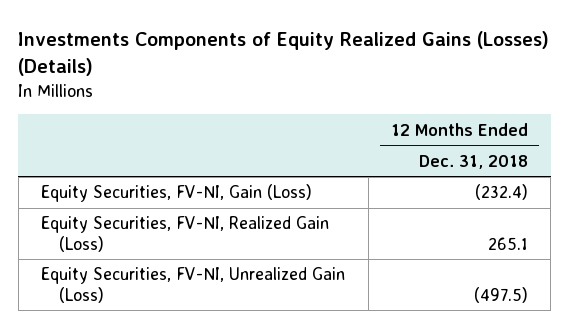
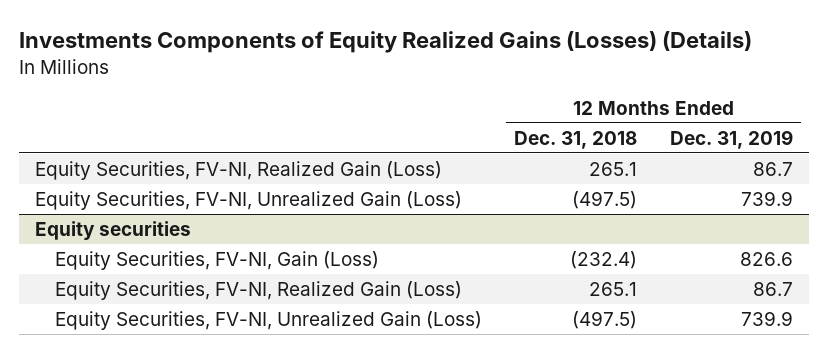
none -> [669,129,793,149] Dec. 31, 2019
none -> [35,160,443,180] Equity Securities, FV-NI, Realized Gain (Loss)
none -> [35,190,463,210] Equity Securities, FV-NI, Unrealized Gain (Loss)
none -> [35,220,192,240] Equity securities

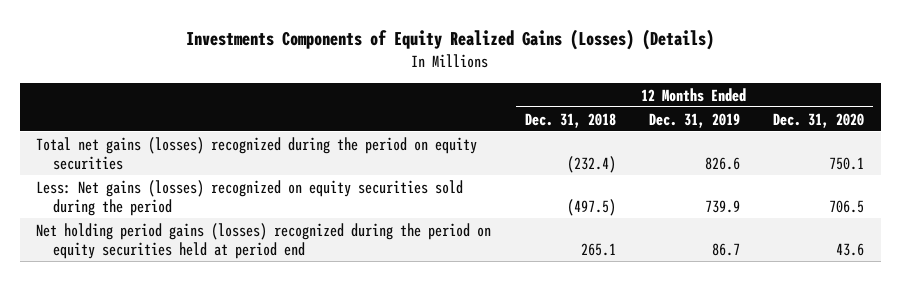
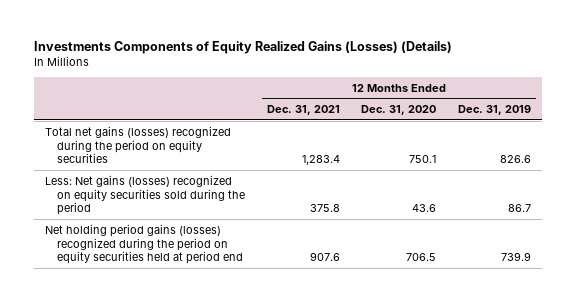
[524,112,616,128] Dec. 31, 2018 -> none
none -> [266,105,340,116] Dec. 31, 2021
[704,199,740,213] 739.9 -> [508,204,532,213] 86.7
[829,199,865,213] 706.5 -> [412,204,437,213] 43.6
[711,242,740,256] 86.7 -> [501,252,532,262] 739.9
[836,242,865,256] 43.6 -> [406,253,437,262] 706.5

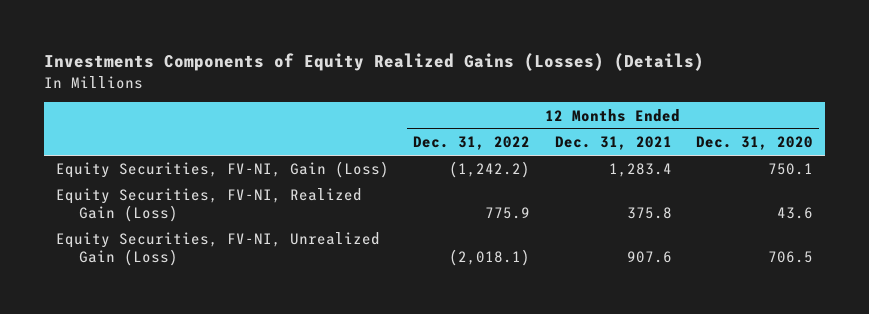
[458,105,532,116] Dec. 31, 2019 -> none
none -> [413,136,531,151] Dec. 31, 2022
[44,125,231,164] Total net gains (losses) recognized during the period on equity securities -> [56,161,390,179] Equity Securities, FV-NI, Gain (Loss)
[44,174,246,216] Less: Net gains (losses) recognized on equity securities sold during the period -> [56,188,363,222] Equity Securities, FV-NI, Realized Gain (Loss)
[44,223,244,265] Net holding period gains (losses) recognized during the period on equity securities held at period end -> [56,232,381,266] Equity Securities, FV-NI, Unrealized Gain (Loss)

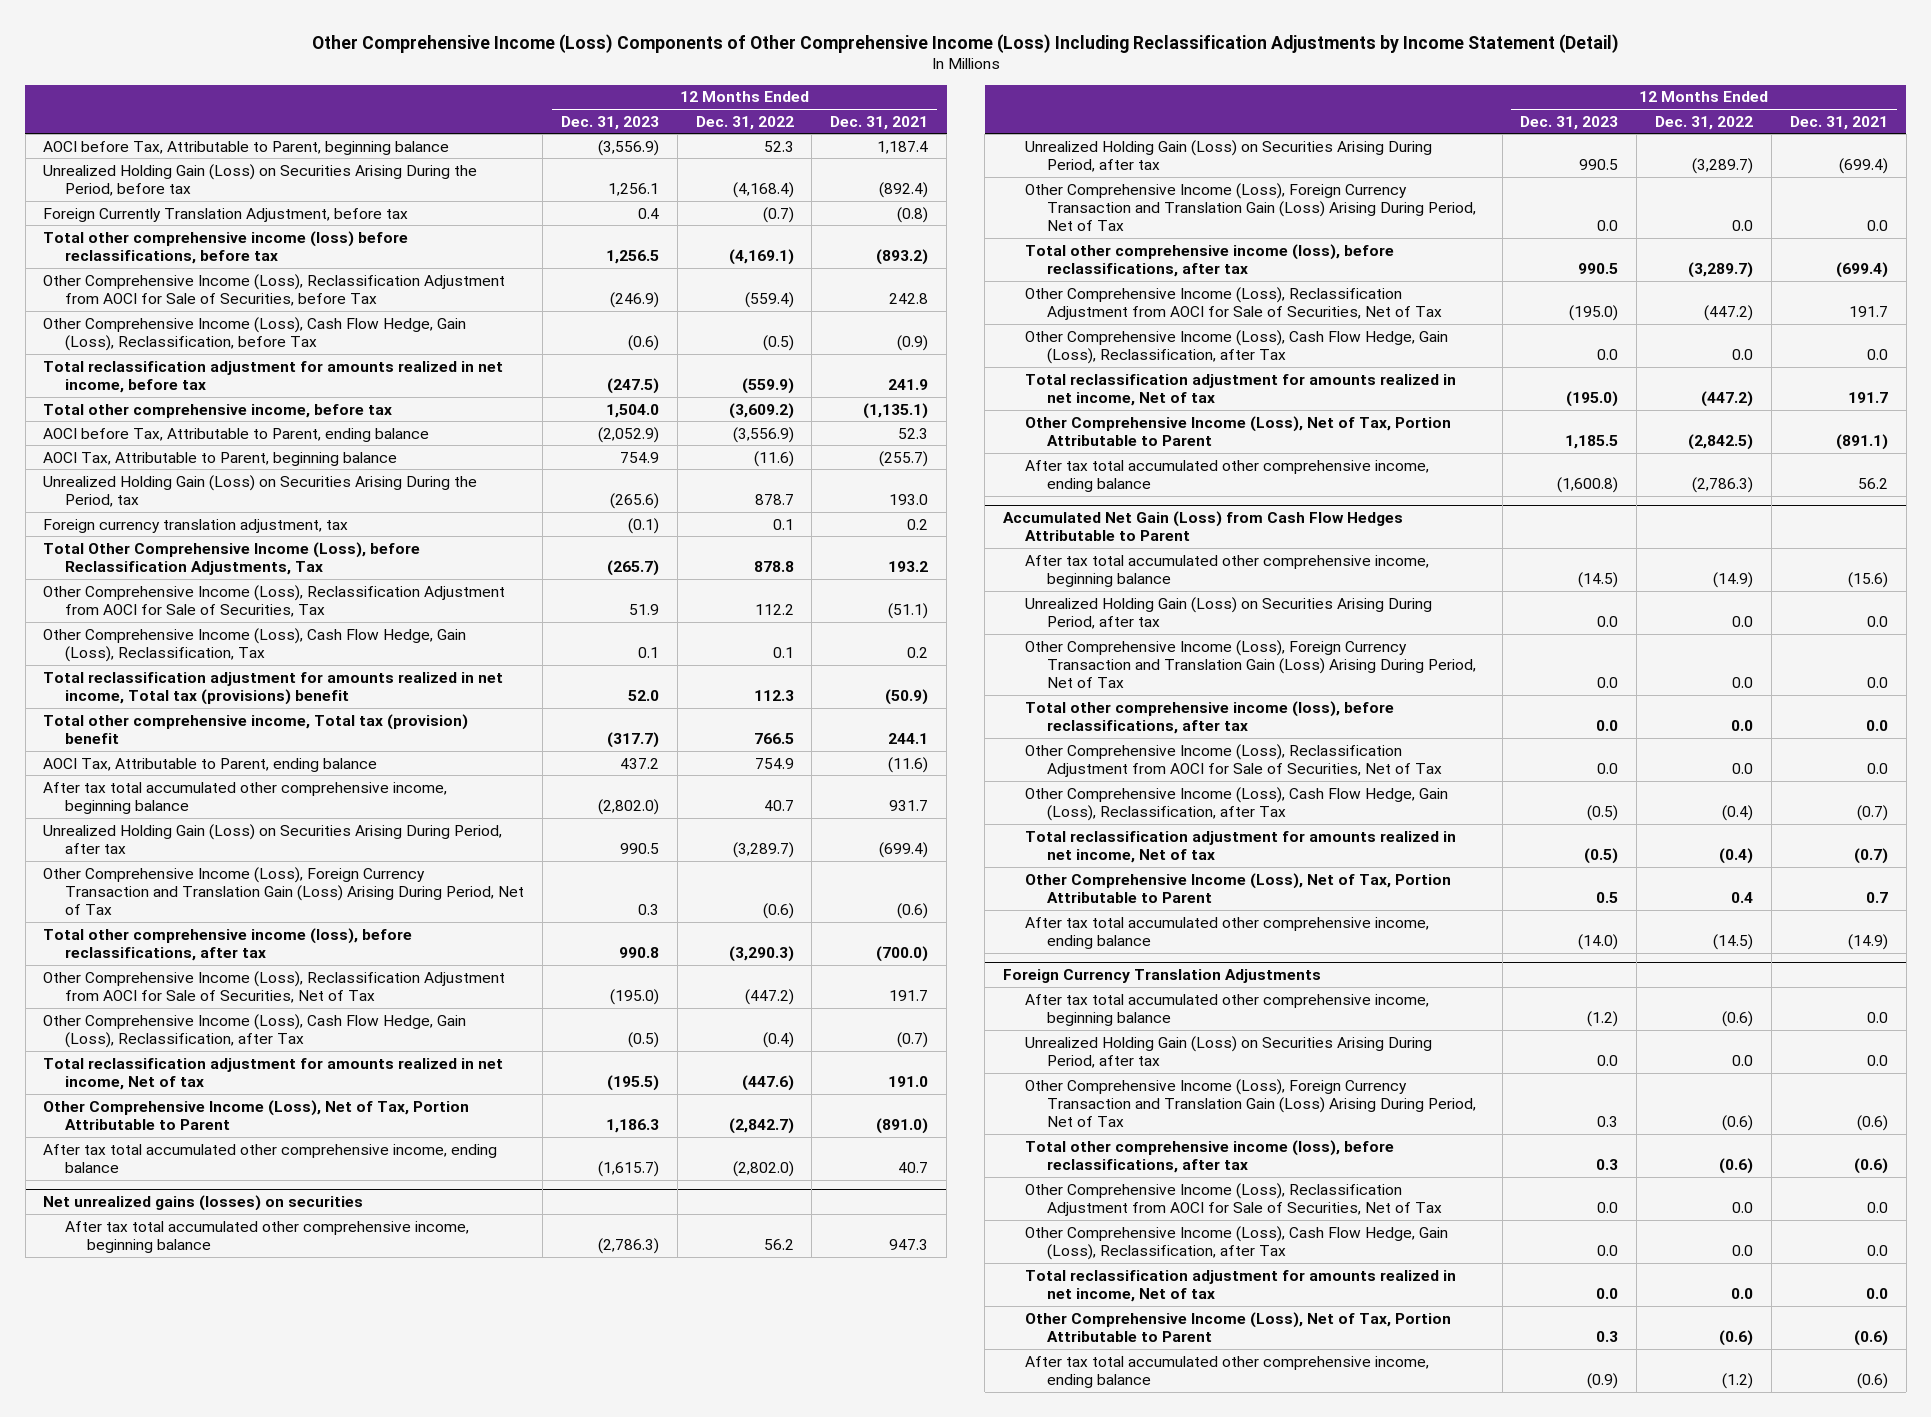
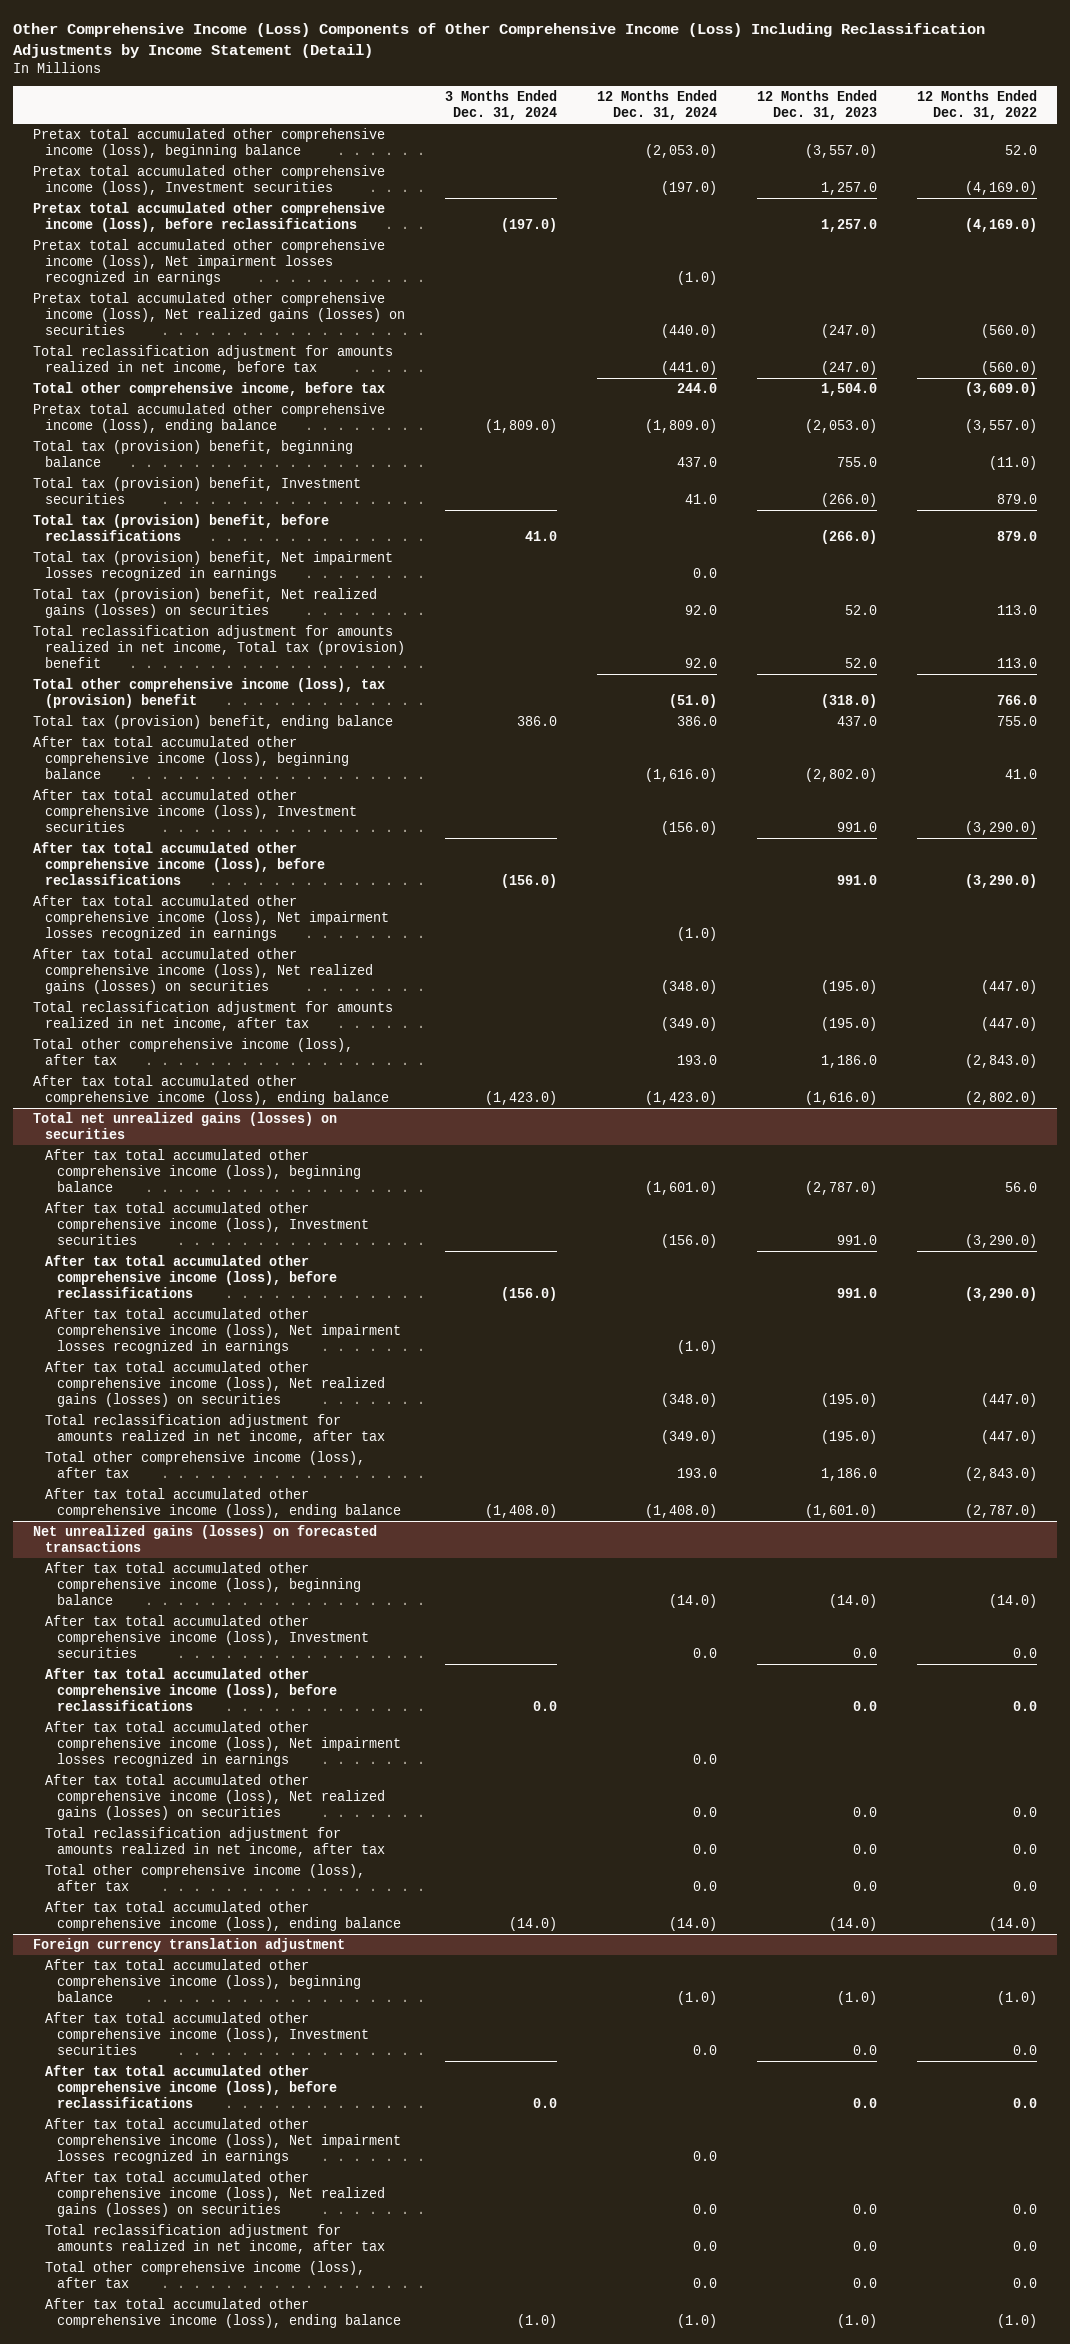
[830,115,929,130] Dec. 31, 2021 -> none
none -> [444,90,557,121] 3 Months Ended Dec. 31, 2024
none -> [596,90,717,121] 12 Months Ended Dec. 31, 2024
[43,140,450,155] AOCI before Tax, Attributable to Parent, beginning balance -> none
[43,163,478,196] Unrealized Holding Gain (Loss) on Securities Arising During the Period, before tax -> none
[43,207,409,222] Foreign Currently Translation Adjustment, before tax -> none
[43,316,467,351] Other Comprehensive Income (Loss), Cash Flow Hedge, Gain (Loss), Reclassification, before Tax -> none
[43,427,430,442] AOCI before Tax, Attributable to Parent, ending balance -> none
[43,474,478,507] Unrealized Holding Gain (Loss) on Securities Arising During the Period, tax -> none
[43,518,349,533] Foreign currency translation adjustment, tax -> none
[43,584,506,617] Other Comprehensive Income (Loss), Reclassification Adjustment from AOCI for Sale of Securities, Tax -> none
[43,627,467,662] Other Comprehensive Income (Loss), Cash Flow Hedge, Gain (Loss), Reclassification, Tax -> none
[43,866,525,916] Other Comprehensive Income (Loss), Foreign Currency Transaction and Translation Gain (Loss) Arising During Period, Net of Tax -> none
[43,1013,467,1048] Other Comprehensive Income (Loss), Cash Flow Hedge, Gain (Loss), Reclassification, after Tax -> none
[1024,182,1476,232] Other Comprehensive Income (Loss), Foreign Currency Transaction and Translation Gain (Loss) Arising During Period, Net of Tax -> none
[1024,329,1448,364] Other Comprehensive Income (Loss), Cash Flow Hedge, Gain (Loss), Reclassification, after Tax -> none
[1024,639,1476,689] Other Comprehensive Income (Loss), Foreign Currency Transaction and Translation Gain (Loss) Arising During Period, Net of Tax -> none
[1024,786,1448,821] Other Comprehensive Income (Loss), Cash Flow Hedge, Gain (Loss), Reclassification, after Tax -> none
[1024,1078,1476,1128] Other Comprehensive Income (Loss), Foreign Currency Transaction and Translation Gain (Loss) Arising During Period, Net of Tax -> none
[1024,1225,1448,1260] Other Comprehensive Income (Loss), Cash Flow Hedge, Gain (Loss), Reclassification, after Tax -> none
none -> [32,127,385,159] Pretax total accumulated other comprehensive income (loss), beginning balance
none -> [32,164,385,196] Pretax total accumulated other comprehensive income (loss), Investment securities
[43,230,409,264] Total other comprehensive income (loss) before reclassifications, before tax -> [32,201,385,233] Pretax total accumulated other comprehensive income (loss), before reclassifications
[605,249,659,264] 1,256.5 -> [821,219,878,233] 1,257.0
[728,248,794,265] (4,169.1) -> [965,218,1038,233] (4,169.0)
none -> [32,238,385,286] Pretax total accumulated other comprehensive income (loss), Net impairment losses recognized in earnings
[43,273,506,306] Other Comprehensive Income (Loss), Reclassification Adjustment from AOCI for Sale of Securities, before Tax -> [32,291,405,336] Pretax total accumulated other comprehensive income (loss), Net realized gains (losses) on securities
[609,291,659,308] (246.9) -> [821,324,878,339] (247.0)
[744,291,794,308] (559.4) -> [981,324,1038,339] (560.0)
[606,377,659,394] (247.5) -> [821,361,878,376] (247.0)
[741,377,794,394] (559.9) -> [981,361,1038,376] (560.0)
[728,402,794,419] (3,609.2) -> [965,381,1038,396] (3,609.0)
none -> [32,402,385,434] Pretax total accumulated other comprehensive income (loss), ending balance
[43,451,398,466] AOCI Tax, Attributable to Parent, beginning balance -> [32,439,353,468] Total tax (provision) benefit, beginning balance
[619,451,659,463] 754.9 -> [837,457,878,468] 755.0
[753,450,794,467] (11.6) -> [989,456,1038,471] (11.0)
none -> [32,476,361,505] Total tax (provision) benefit, Investment securities
[43,541,421,575] Total Other Comprehensive Income (Loss), before Reclassification Adjustments, Tax -> [32,513,329,542] Total tax (provision) benefit, before reclassifications
[606,559,659,576] (265.7) -> [821,530,878,545] (266.0)
[753,560,794,572] 878.8 -> [997,531,1038,542] 879.0
none -> [32,550,393,582] Total tax (provision) benefit, Net impairment losses recognized in earnings
none -> [32,587,377,619] Total tax (provision) benefit, Net realized gains (losses) on securities
[43,671,504,705] Total reclassification adjustment for amounts realized in net income, Total tax (provisions) benefit -> [32,624,405,669] Total reclassification adjustment for amounts realized in net income, Total tax (provision) benefit
[753,689,794,701] 112.3 -> [997,658,1038,669] 113.0
[43,713,469,744] Total other comprehensive income, Total tax (provision) benefit -> [32,677,385,709] Total other comprehensive income (loss), tax (provision) benefit
[606,731,659,748] (317.7) -> [821,694,878,709] (318.0)
[753,732,794,744] 766.5 -> [997,695,1038,706] 766.0
[43,757,378,772] AOCI Tax, Attributable to Parent, ending balance -> [32,714,393,729] Total tax (provision) benefit, ending balance
[619,757,659,769] 437.2 -> [837,715,878,726] 437.0
[754,757,794,769] 754.9 -> [997,715,1038,726] 755.0
[43,781,448,814] After tax total accumulated other comprehensive income, beginning balance -> [32,735,349,780] After tax total accumulated other comprehensive income (loss), beginning balance
[763,799,794,811] 40.7 -> [1005,769,1038,780] 41.0
[43,823,503,854] Unrealized Holding Gain (Loss) on Securities Arising During Period, after tax -> [32,788,357,833] After tax total accumulated other comprehensive income (loss), Investment securities
[619,842,659,854] 990.5 -> [837,822,878,833] 991.0
[732,841,794,858] (3,289.7) -> [965,821,1038,836] (3,290.0)
[43,927,413,961] Total other comprehensive income (loss), before reclassifications, after tax -> [32,841,325,886] After tax total accumulated other comprehensive income (loss), before reclassifications
[618,946,659,958] 990.8 -> [837,875,878,886] 991.0
[728,945,794,962] (3,290.3) -> [965,874,1038,889] (3,290.0)
none -> [32,894,389,942] After tax total accumulated other comprehensive income (loss), Net impairment losses recognized in earnings
[43,970,506,1003] Other Comprehensive Income (Loss), Reclassification Adjustment from AOCI for Sale of Securities, Net of Tax -> [32,947,373,995] After tax total accumulated other comprehensive income (loss), Net realized gains (losses) on securities
[744,988,794,1005] (447.2) -> [981,980,1038,995] (447.0)
[43,1057,504,1090] Total reclassification adjustment for amounts realized in net income, Net of tax -> [32,1000,393,1032] Total reclassification adjustment for amounts realized in net income, after tax
[606,1074,659,1091] (195.5) -> [821,1017,878,1032] (195.0)
[741,1074,794,1091] (447.6) -> [981,1017,1038,1032] (447.0)
[43,1099,470,1130] Other Comprehensive Income (Loss), Net of Tax, Portion Attributable to Parent -> [32,1037,353,1066] Total other comprehensive income (loss), after tax
[605,1118,659,1133] 1,186.3 -> [821,1055,878,1069] 1,186.0
[728,1117,794,1134] (2,842.7) -> [965,1054,1038,1069] (2,843.0)
[43,1143,498,1173] After tax total accumulated other comprehensive income, ending balance -> [32,1074,389,1106] After tax total accumulated other comprehensive income (loss), ending balance
[597,1160,659,1177] (1,615.7) -> [805,1091,878,1106] (1,616.0)
[43,1194,364,1211] Net unrealized gains (losses) on securities -> [32,1111,337,1140] Total net unrealized gains (losses) on securities
[65,1220,470,1253] After tax total accumulated other comprehensive income, beginning balance -> [44,1148,361,1193] After tax total accumulated other comprehensive income (loss), beginning balance
[597,1237,659,1254] (2,786.3) -> [805,1181,878,1196] (2,787.0)
[763,1238,794,1250] 56.2 -> [1005,1182,1038,1193] 56.0
[1024,139,1432,172] Unrealized Holding Gain (Loss) on Securities Arising During Period, after tax -> [44,1201,369,1246] After tax total accumulated other comprehensive income (loss), Investment securities
[1579,158,1619,170] 990.5 -> [837,1235,878,1246] 991.0
[1692,157,1754,174] (3,289.7) -> [965,1234,1038,1249] (3,290.0)
[1024,243,1394,277] Total other comprehensive income (loss), before reclassifications, after tax -> [44,1254,337,1299] After tax total accumulated other comprehensive income (loss), before reclassifications
[1578,262,1619,274] 990.5 -> [837,1288,878,1299] 991.0
[1688,261,1754,278] (3,289.7) -> [965,1287,1038,1302] (3,290.0)
none -> [44,1307,401,1355] After tax total accumulated other comprehensive income (loss), Net impairment losses recognized in earnings
[1024,286,1442,320] Other Comprehensive Income (Loss), Reclassification Adjustment from AOCI for Sale of Securities, Net of Tax -> [44,1360,385,1408] After tax total accumulated other comprehensive income (loss), Net realized gains (losses) on securities
[1704,304,1754,321] (447.2) -> [981,1393,1038,1408] (447.0)
[1024,373,1456,406] Total reclassification adjustment for amounts realized in net income, Net of tax -> [44,1413,385,1445] Total reclassification adjustment for amounts realized in net income, after tax
[1701,390,1754,407] (447.2) -> [981,1430,1038,1445] (447.0)
[1024,415,1451,446] Other Comprehensive Income (Loss), Net of Tax, Portion Attributable to Parent -> [44,1450,365,1479] Total other comprehensive income (loss), after tax
[1565,434,1619,449] 1,185.5 -> [821,1468,878,1482] 1,186.0
[1688,433,1754,450] (2,842.5) -> [965,1467,1038,1482] (2,843.0)
[1024,459,1429,492] After tax total accumulated other comprehensive income, ending balance -> [44,1487,401,1519] After tax total accumulated other comprehensive income (loss), ending balance
[1557,476,1619,493] (1,600.8) -> [805,1504,878,1519] (1,601.0)
[1692,476,1754,493] (2,786.3) -> [965,1504,1038,1519] (2,787.0)
[1003,510,1404,542] Accumulated Net Gain (Loss) from Cash Flow Hedges Attributable to Parent -> [32,1524,377,1553] Net unrealized gains (losses) on forecasted transactions
[1024,554,1429,587] After tax total accumulated other comprehensive income, beginning balance -> [44,1561,361,1606] After tax total accumulated other comprehensive income (loss), beginning balance
[1578,571,1619,588] (14.5) -> [829,1594,878,1609] (14.0)
[1713,571,1754,588] (14.9) -> [989,1594,1038,1609] (14.0)
[1024,596,1432,629] Unrealized Holding Gain (Loss) on Securities Arising During Period, after tax -> [44,1614,369,1659] After tax total accumulated other comprehensive income (loss), Investment securities
[1024,700,1394,734] Total other comprehensive income (loss), before reclassifications, after tax -> [44,1667,337,1712] After tax total accumulated other comprehensive income (loss), before reclassifications
none -> [44,1720,401,1768] After tax total accumulated other comprehensive income (loss), Net impairment losses recognized in earnings
[1024,743,1442,777] Other Comprehensive Income (Loss), Reclassification Adjustment from AOCI for Sale of Securities, Net of Tax -> [44,1773,385,1821] After tax total accumulated other comprehensive income (loss), Net realized gains (losses) on securities
[1024,830,1456,863] Total reclassification adjustment for amounts realized in net income, Net of tax -> [44,1826,385,1858] Total reclassification adjustment for amounts realized in net income, after tax
[1584,847,1619,864] (0.5) -> [853,1844,878,1855] 0.0
[1719,847,1754,864] (0.4) -> [1013,1844,1038,1855] 0.0
[1024,872,1451,903] Other Comprehensive Income (Loss), Net of Tax, Portion Attributable to Parent -> [44,1863,365,1892] Total other comprehensive income (loss), after tax
[1596,891,1619,903] 0.5 -> [853,1881,878,1892] 0.0
[1731,891,1754,903] 0.4 -> [1013,1881,1038,1892] 0.0
[1024,916,1429,949] After tax total accumulated other comprehensive income, ending balance -> [44,1900,401,1932] After tax total accumulated other comprehensive income (loss), ending balance
[1713,933,1754,950] (14.5) -> [989,1917,1038,1932] (14.0)
[1003,968,1322,983] Foreign Currency Translation Adjustments -> [32,1937,345,1952] Foreign currency translation adjustment
[1024,993,1429,1026] After tax total accumulated other comprehensive income, beginning balance -> [44,1958,361,2003] After tax total accumulated other comprehensive income (loss), beginning balance
[1587,1010,1619,1027] (1.2) -> [837,1991,878,2006] (1.0)
[1722,1010,1754,1027] (0.6) -> [997,1991,1038,2006] (1.0)
[1024,1035,1432,1068] Unrealized Holding Gain (Loss) on Securities Arising During Period, after tax -> [44,2011,369,2056] After tax total accumulated other comprehensive income (loss), Investment securities
[1024,1139,1394,1173] Total other comprehensive income (loss), before reclassifications, after tax -> [44,2064,337,2109] After tax total accumulated other comprehensive income (loss), before reclassifications
[1596,1158,1619,1170] 0.3 -> [853,2098,878,2109] 0.0
[1719,1157,1754,1174] (0.6) -> [1013,2098,1038,2109] 0.0
none -> [44,2117,401,2165] After tax total accumulated other comprehensive income (loss), Net impairment losses recognized in earnings
[1024,1182,1442,1216] Other Comprehensive Income (Loss), Reclassification Adjustment from AOCI for Sale of Securities, Net of Tax -> [44,2170,385,2218] After tax total accumulated other comprehensive income (loss), Net realized gains (losses) on securities
[1024,1269,1456,1302] Total reclassification adjustment for amounts realized in net income, Net of tax -> [44,2223,385,2255] Total reclassification adjustment for amounts realized in net income, after tax
[1024,1311,1451,1342] Other Comprehensive Income (Loss), Net of Tax, Portion Attributable to Parent -> [44,2260,365,2289] Total other comprehensive income (loss), after tax
[1596,1330,1619,1342] 0.3 -> [853,2278,878,2289] 0.0
[1719,1329,1754,1346] (0.6) -> [1013,2278,1038,2289] 0.0
[1024,1355,1429,1388] After tax total accumulated other comprehensive income, ending balance -> [44,2297,401,2329] After tax total accumulated other comprehensive income (loss), ending balance
[1587,1372,1619,1389] (0.9) -> [837,2314,878,2329] (1.0)
[1722,1372,1754,1389] (1.2) -> [997,2314,1038,2329] (1.0)

